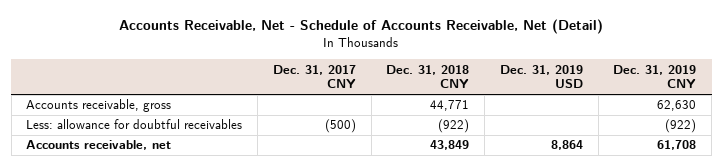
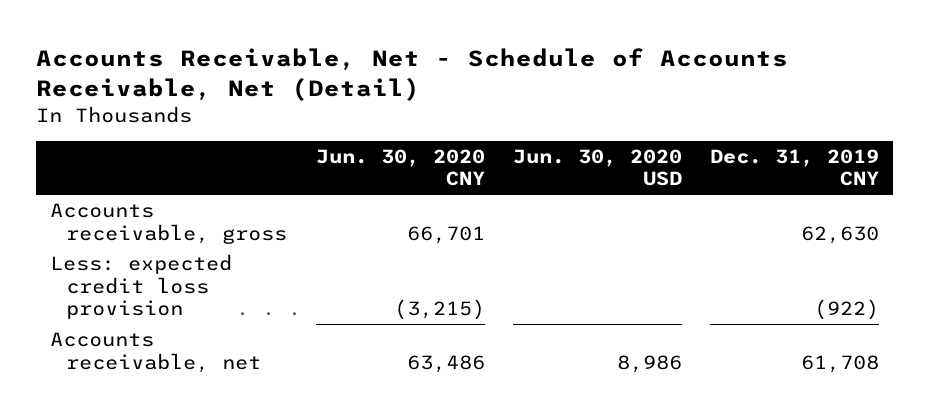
[272,64,356,89] Dec. 31, 2017 CNY -> none
[386,64,470,89] Dec. 31, 2018 CNY -> none
[499,64,583,89] Dec. 31, 2019 USD -> none
none -> [315,148,485,187] Jun. 30, 2020 CNY
none -> [512,148,682,187] Jun. 30, 2020 USD
[26,119,243,130] Less: allowance for doubtful receivables -> [50,254,233,320] Less: expected credit loss provision

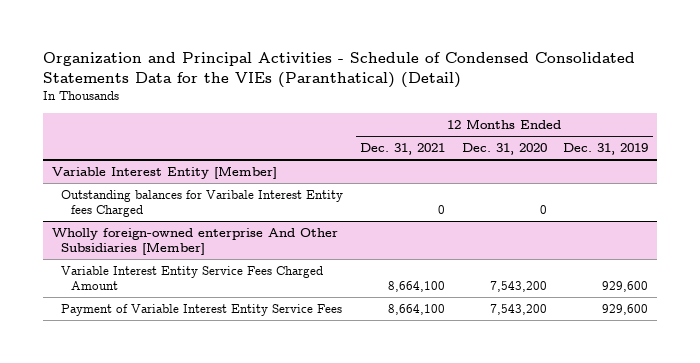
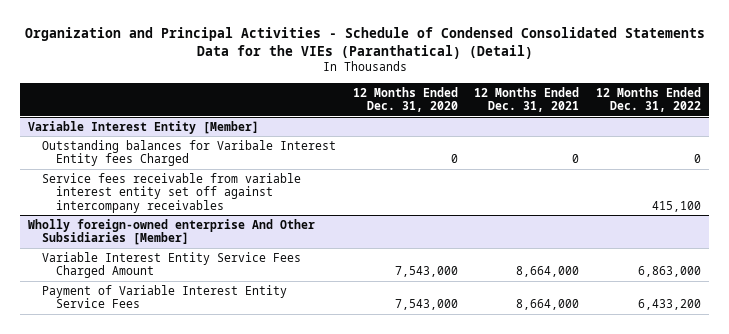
[563,143,649,156] Dec. 31, 2019 -> none
none -> [596,86,702,113] 12 Months Ended Dec. 31, 2022
none -> [42,172,302,213] Service fees receivable from variable interest entity set off against intercompany receivables
[387,281,445,293] 8,664,100 -> [516,266,580,278] 8,664,000
[489,281,547,293] 7,543,200 -> [394,266,458,278] 7,543,000
[387,303,445,315] 8,664,100 -> [516,299,580,311] 8,664,000
[489,303,547,315] 7,543,200 -> [394,299,458,311] 7,543,000

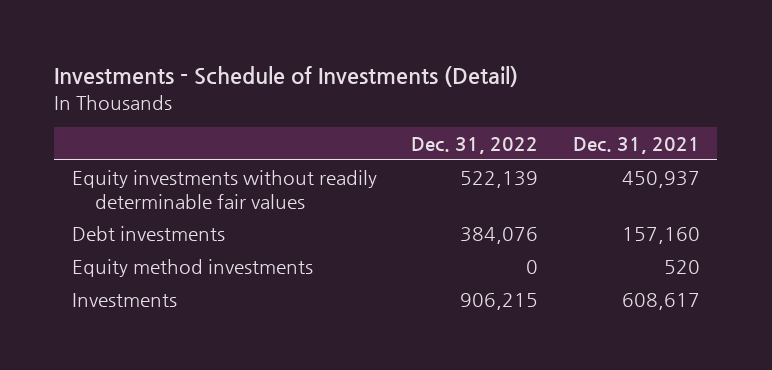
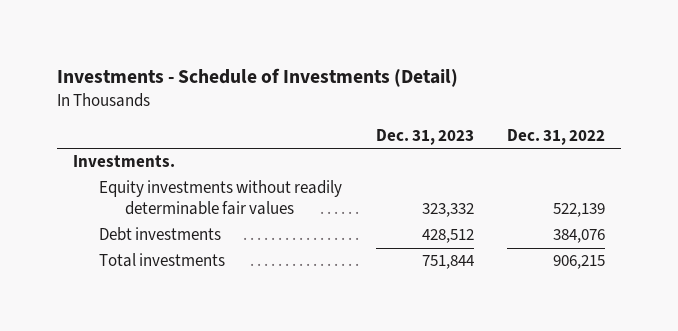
[572,137,700,155] Dec. 31, 2021 -> none
none -> [375,129,474,146] Dec. 31, 2023
none -> [73,155,176,168] Investments.
[71,258,313,277] Equity method investments -> none
[71,292,177,307] Investments -> [99,253,226,268] Total investments

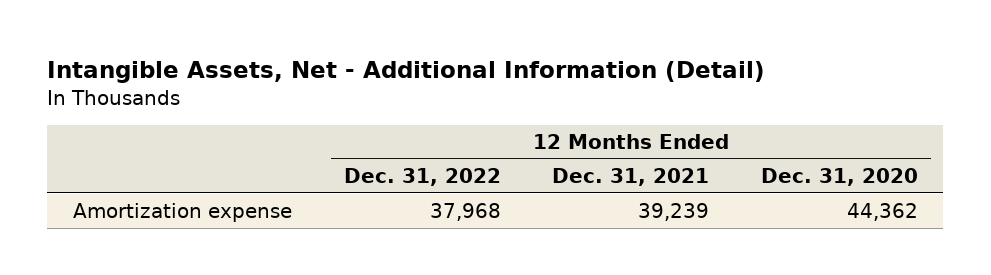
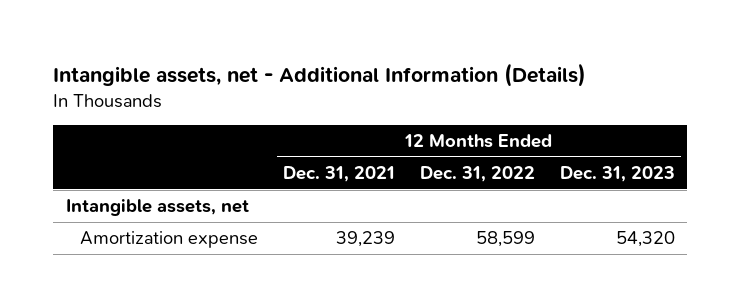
[47,61,766,84] Intangible Assets, Net - Additional Information (Detail) -> [53,62,587,87] Intangible assets, net - Additional Information (Details)
[760,168,918,187] Dec. 31, 2020 -> none
none -> [559,166,675,183] Dec. 31, 2023
none -> [65,199,249,217] Intangible assets, net
[429,203,501,222] 37,968 -> [476,231,536,248] 58,599

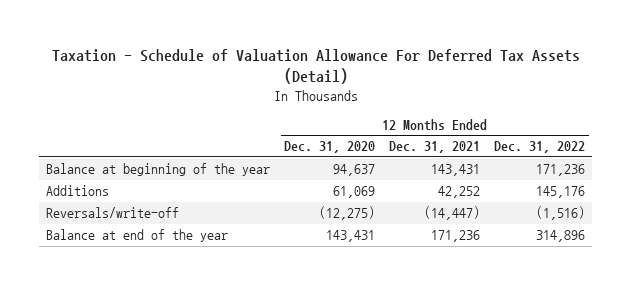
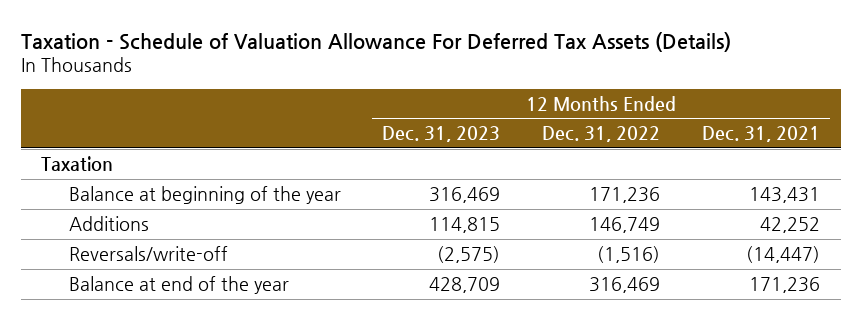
[51,49,580,85] Taxation - Schedule of Valuation Allowance For Deferred Tax Assets (Detail) -> [20,31,731,52] Taxation - Schedule of Valuation Allowance For Deferred Tax Assets (Details)
[284,141,376,154] Dec. 31, 2020 -> none
none -> [382,126,501,143] Dec. 31, 2023
none -> [41,155,114,171] Taxation
[536,186,586,199] 145,176 -> [589,216,661,233] 146,749
[536,230,586,243] 314,896 -> [589,276,661,293] 316,469

